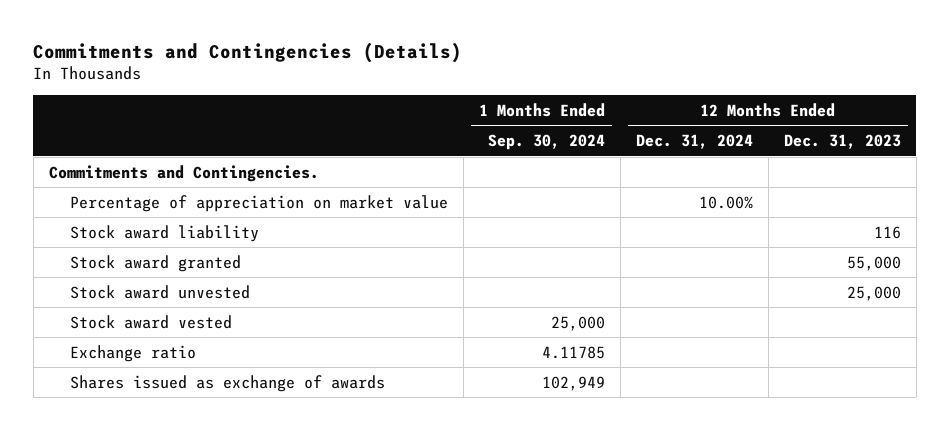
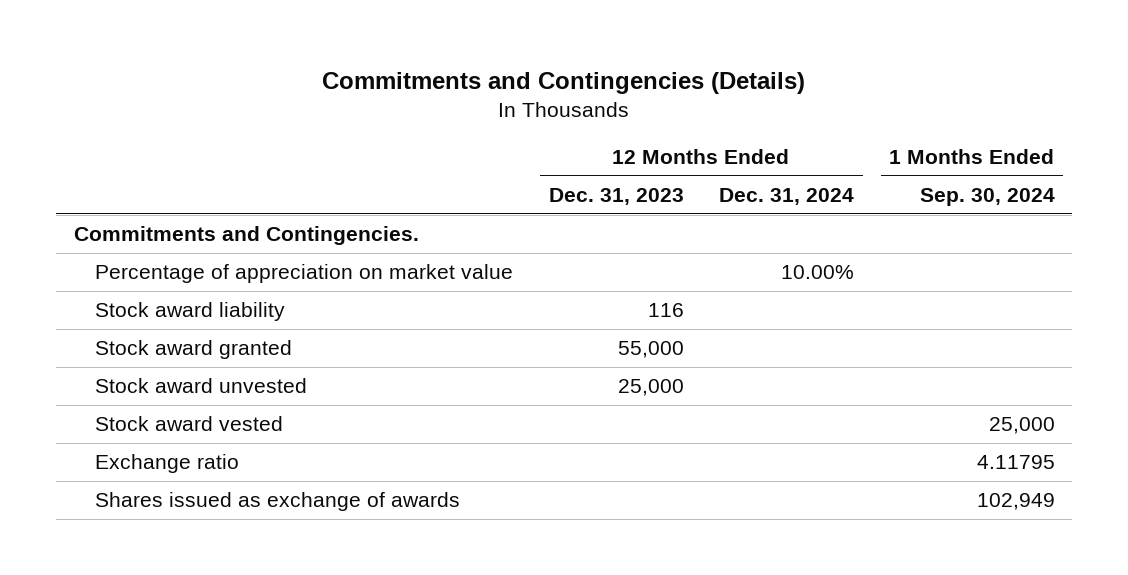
[541,345,605,359] 4.11785 -> [976,455,1055,470] 4.11795

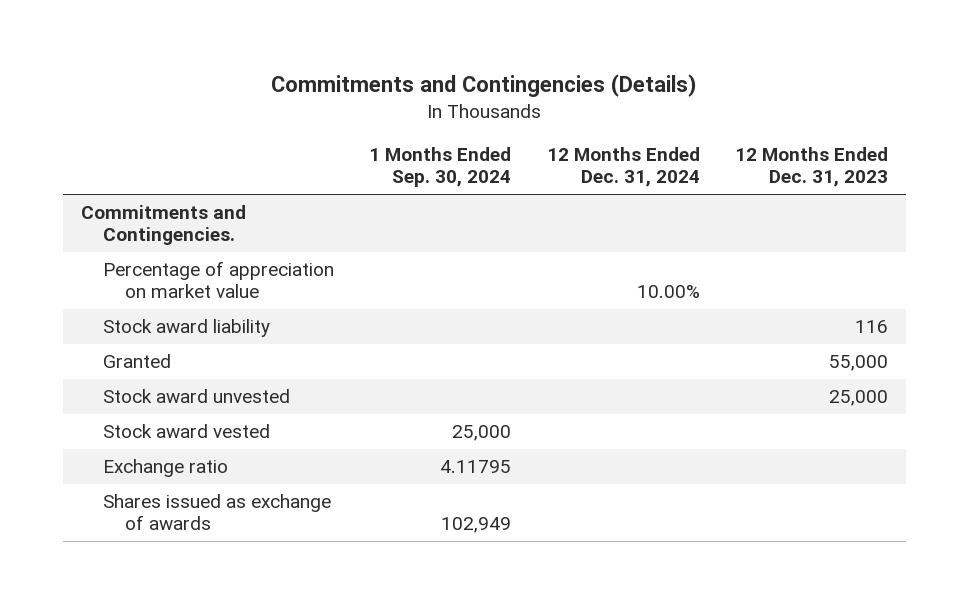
[95,340,293,360] Stock award granted -> [102,354,171,369] Granted

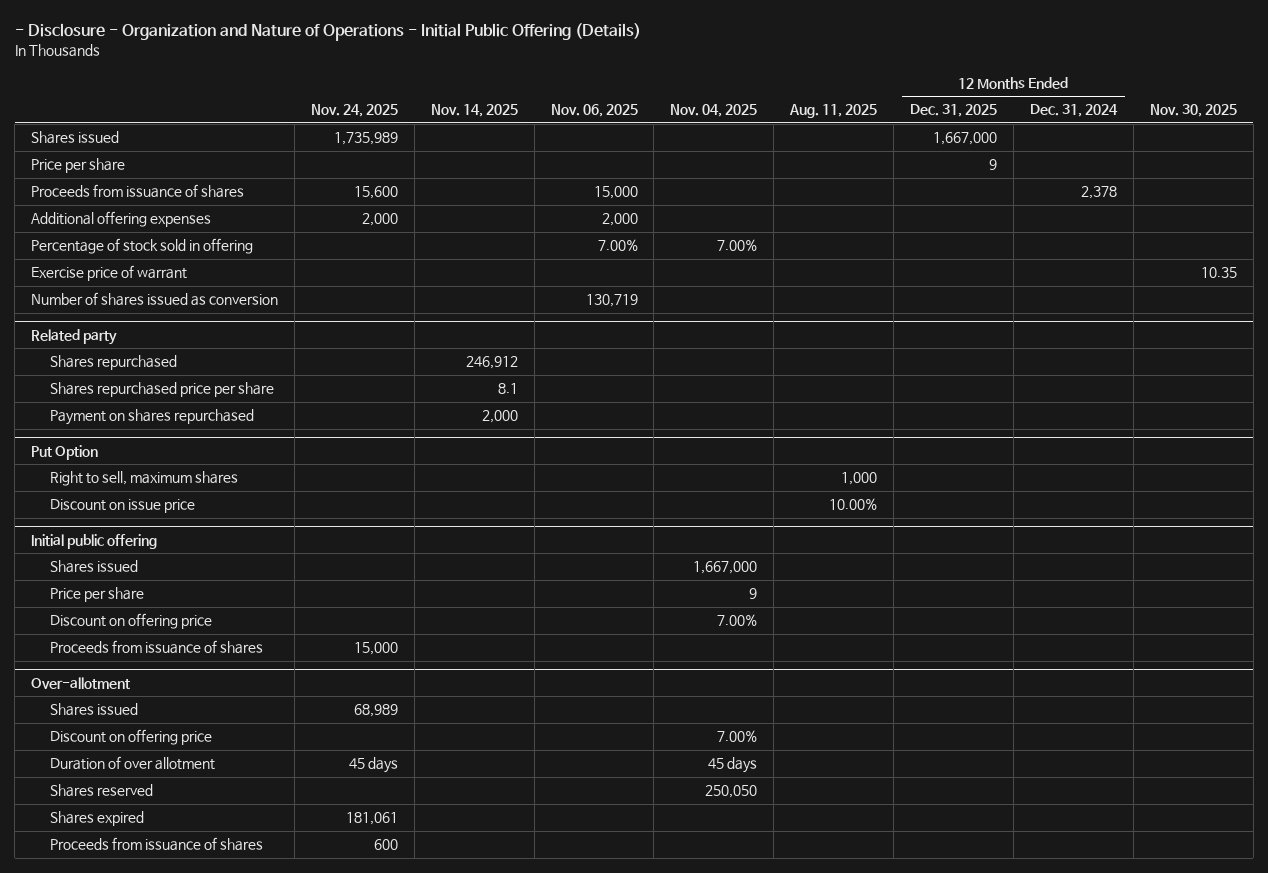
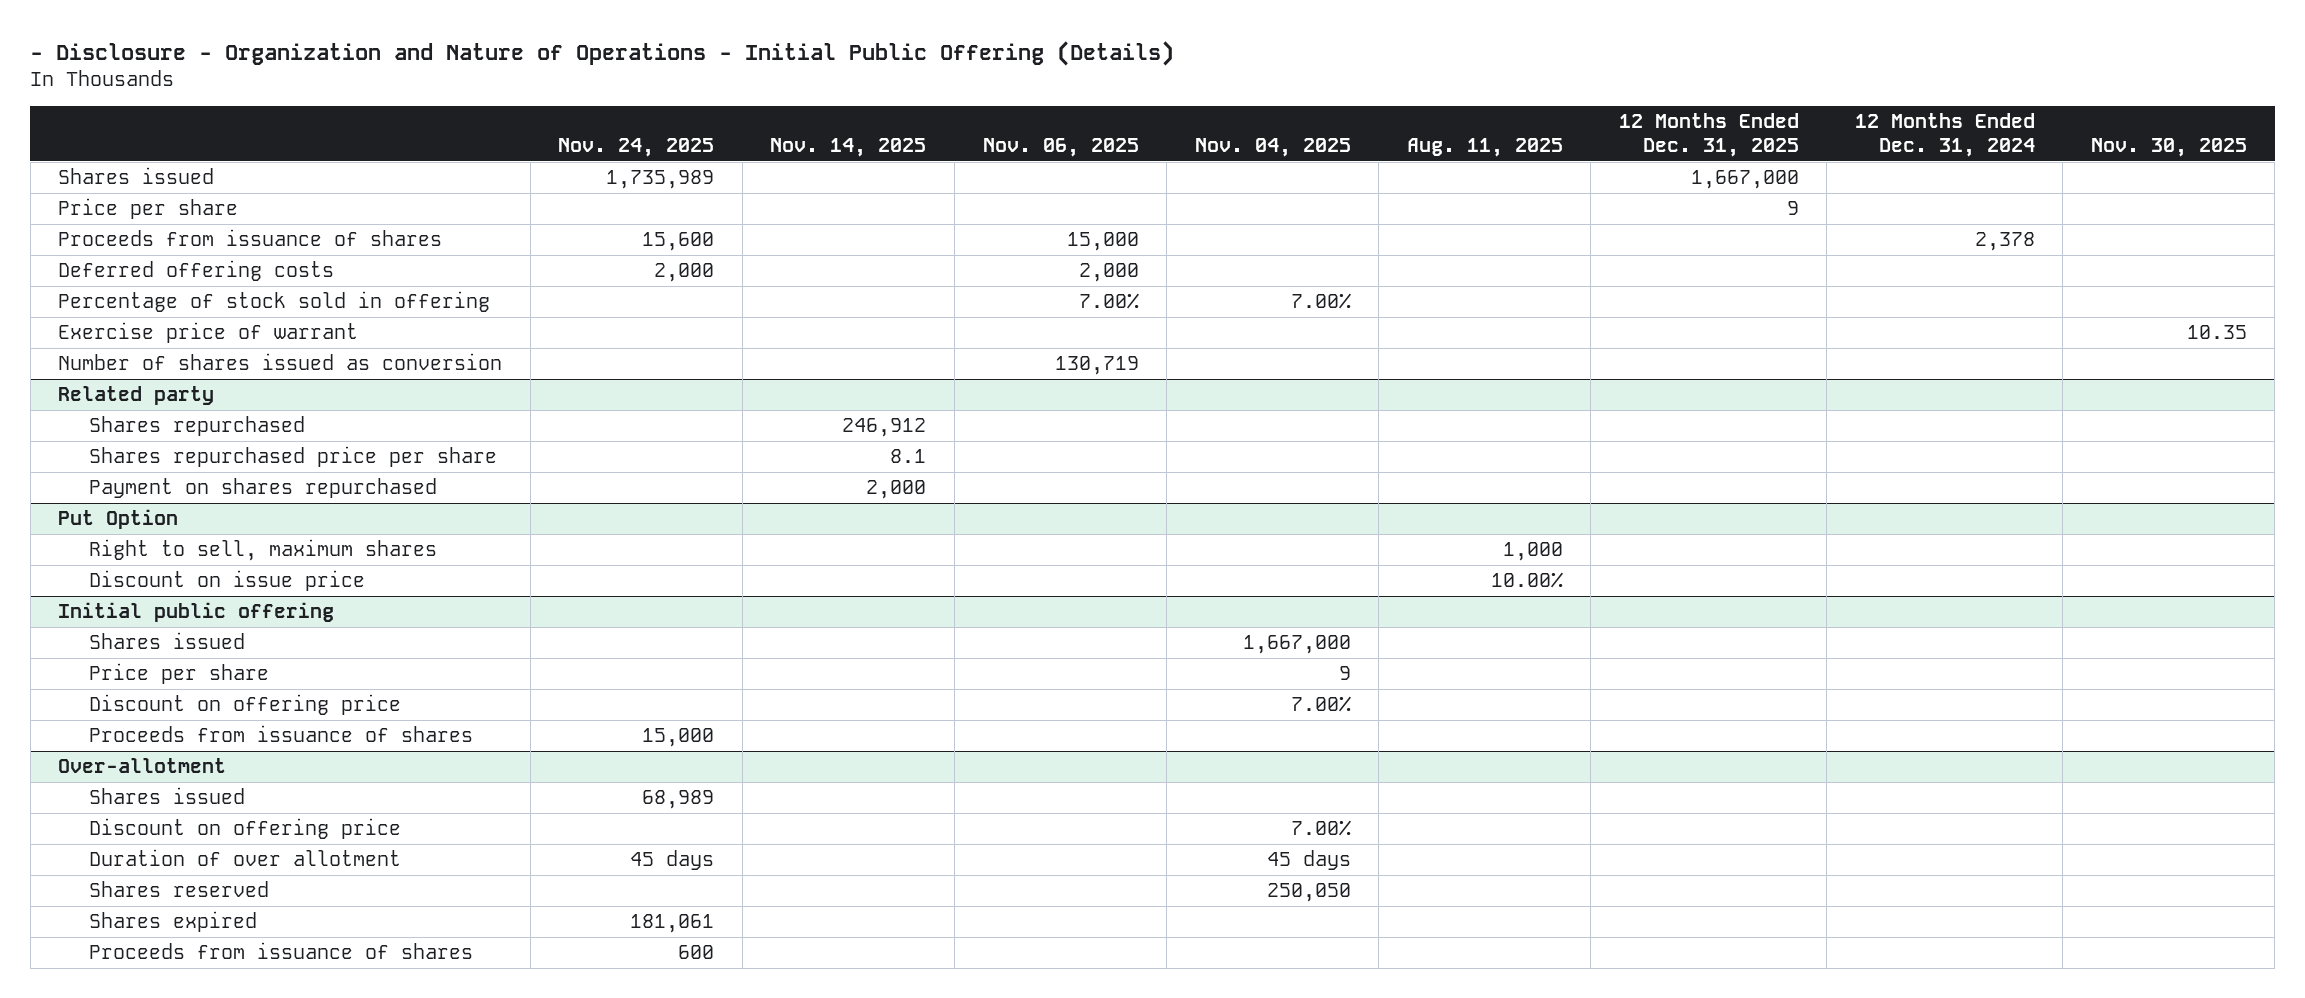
[30,211,211,228] Additional offering expenses -> [58,260,335,282] Deferred offering costs

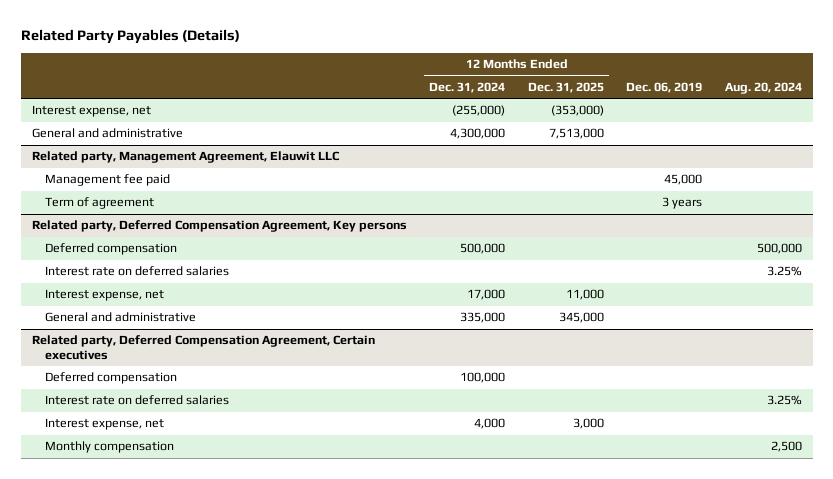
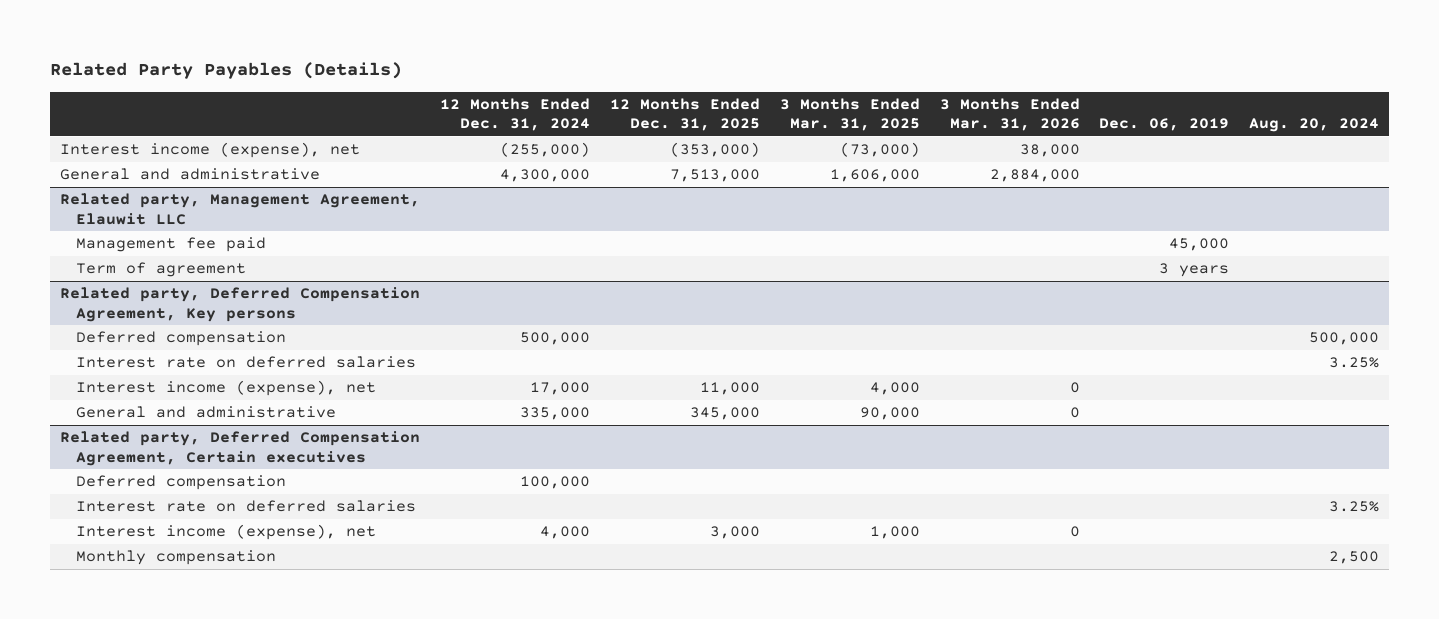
none -> [779,97,920,132] 3 Months Ended Mar. 31, 2025
none -> [939,97,1080,132] 3 Months Ended Mar. 31, 2026
[31,105,151,118] Interest expense, net -> [60,142,361,159] Interest income (expense), net
[45,289,165,302] Interest expense, net -> [75,380,376,397] Interest income (expense), net
[45,418,165,431] Interest expense, net -> [75,524,376,541] Interest income (expense), net

